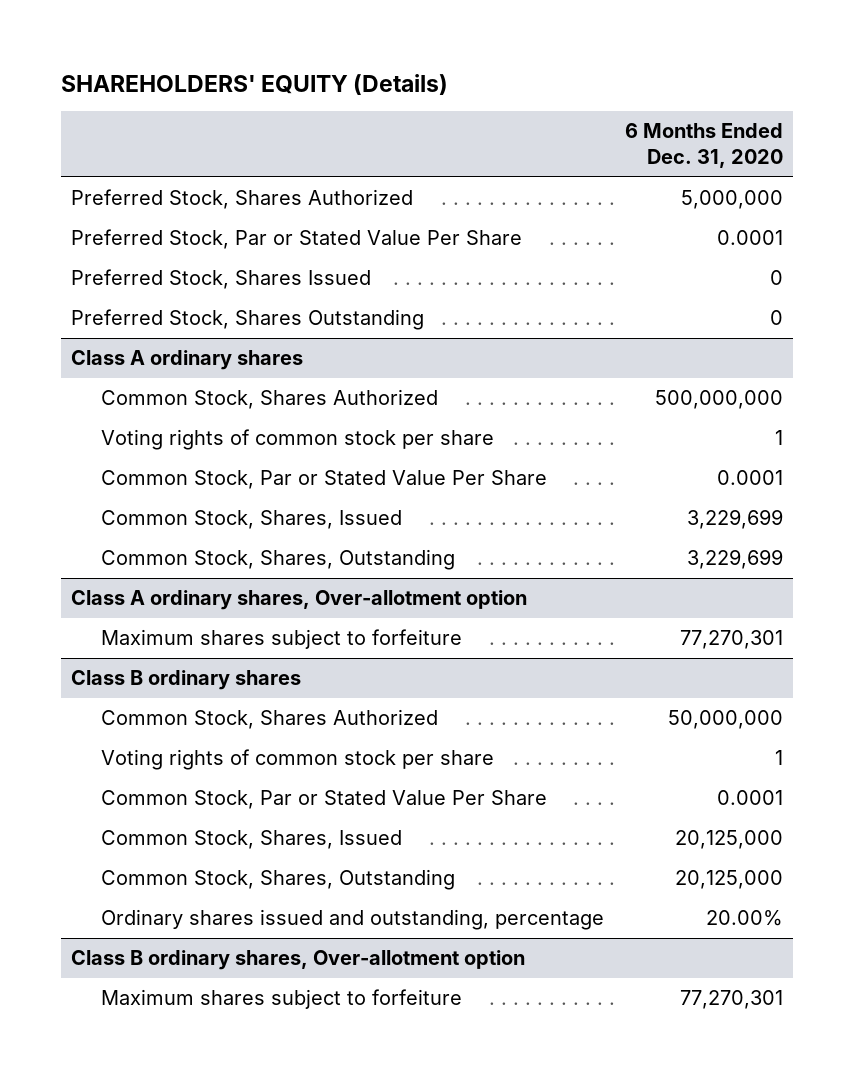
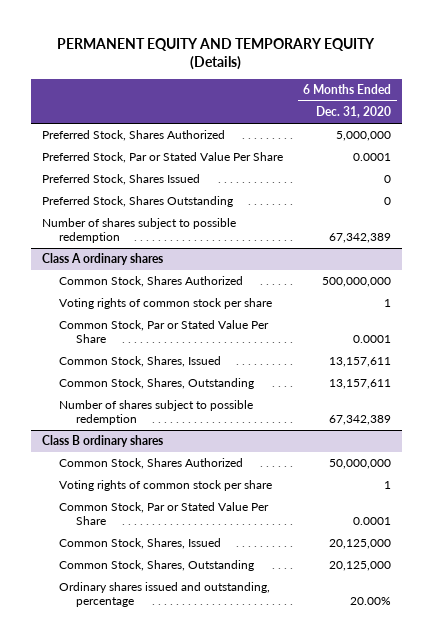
[60,73,448,95] SHAREHOLDERS' EQUITY (Details) -> [57,38,376,71] PERMANENT EQUITY AND TEMPORARY EQUITY (Details)
none -> [41,218,236,243] Number of shares subject to possible redemption
[71,590,528,611] Class A ordinary shares, Over-allotment option -> none
[101,629,463,650] Maximum shares subject to forfeiture -> none
[686,509,783,530] 3,229,699 -> [329,357,392,368] 13,157,611
[686,549,783,570] 3,229,699 -> [329,379,392,390] 13,157,611
none -> [58,400,253,425] Number of shares subject to possible redemption
[71,950,526,971] Class B ordinary shares, Over-allotment option -> none
[101,989,463,1010] Maximum shares subject to forfeiture -> none

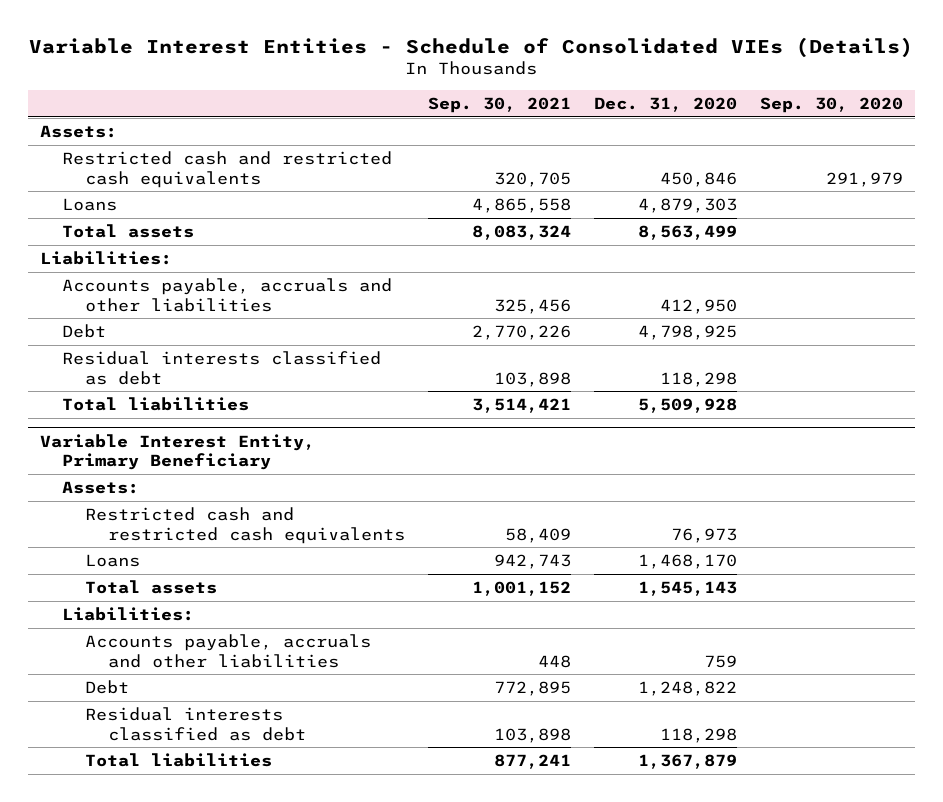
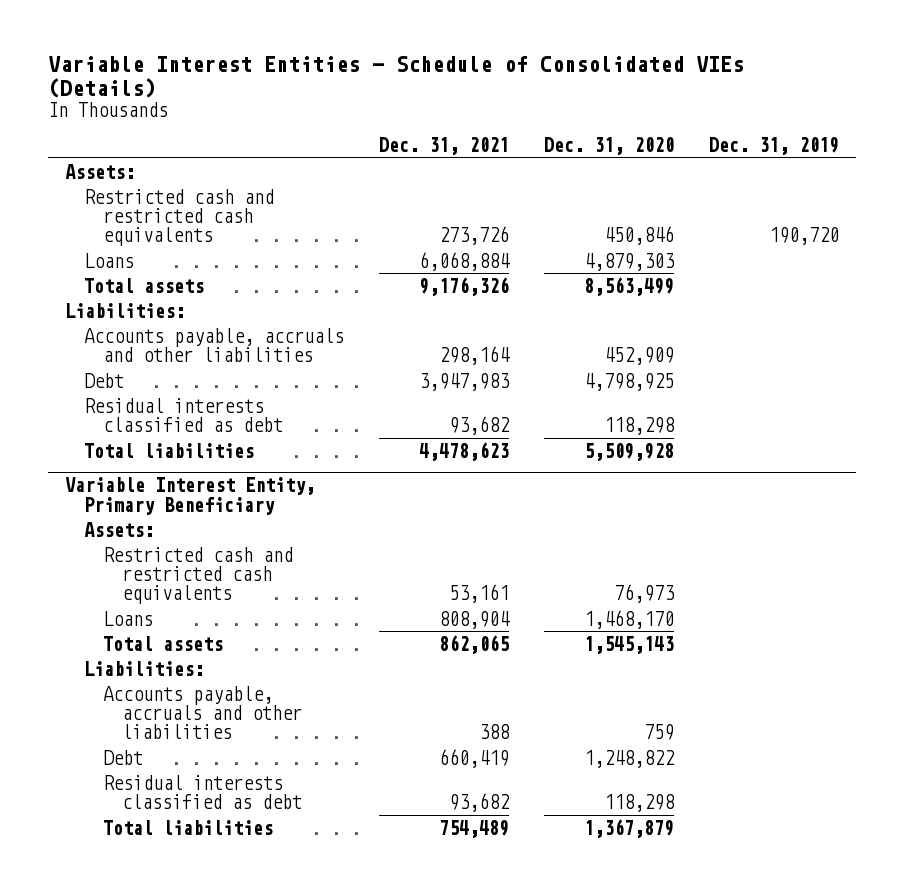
[428,97,572,114] Sep. 30, 2021 -> none
[760,97,904,114] Sep. 30, 2020 -> none
none -> [378,137,509,156] Dec. 31, 2021
none -> [708,137,839,156] Dec. 31, 2019
[660,298,738,314] 412,950 -> [603,347,674,366] 452,909

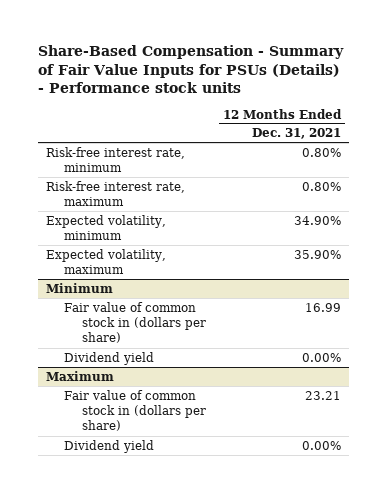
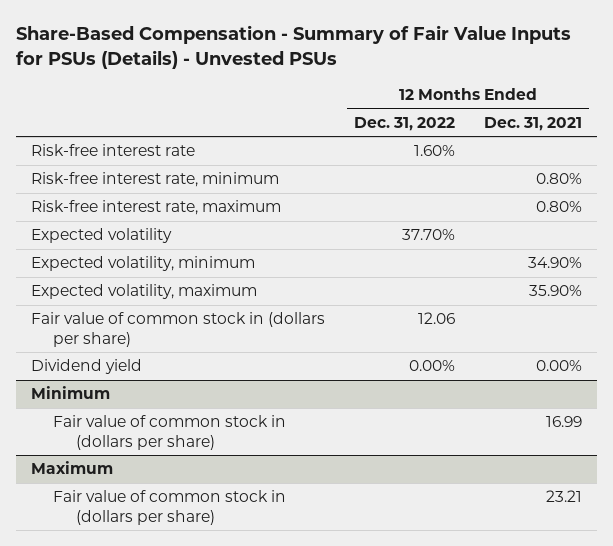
[37,45,344,93] Share-Based Compensation - Summary of Fair Value Inputs for PSUs (Details) - Performance stock units -> [16,25,572,69] Share-Based Compensation - Summary of Fair Value Inputs for PSUs (Details) - Unvested PSUs
none -> [353,116,455,131] Dec. 31, 2022
none -> [30,144,195,157] Risk-free interest rate
none -> [30,228,172,244] Expected volatility
none -> [30,312,325,347] Fair value of common stock in (dollars per share)
none -> [30,359,142,375] Dividend yield
[64,351,155,365] Dividend yield -> none
[64,439,155,453] Dividend yield -> none

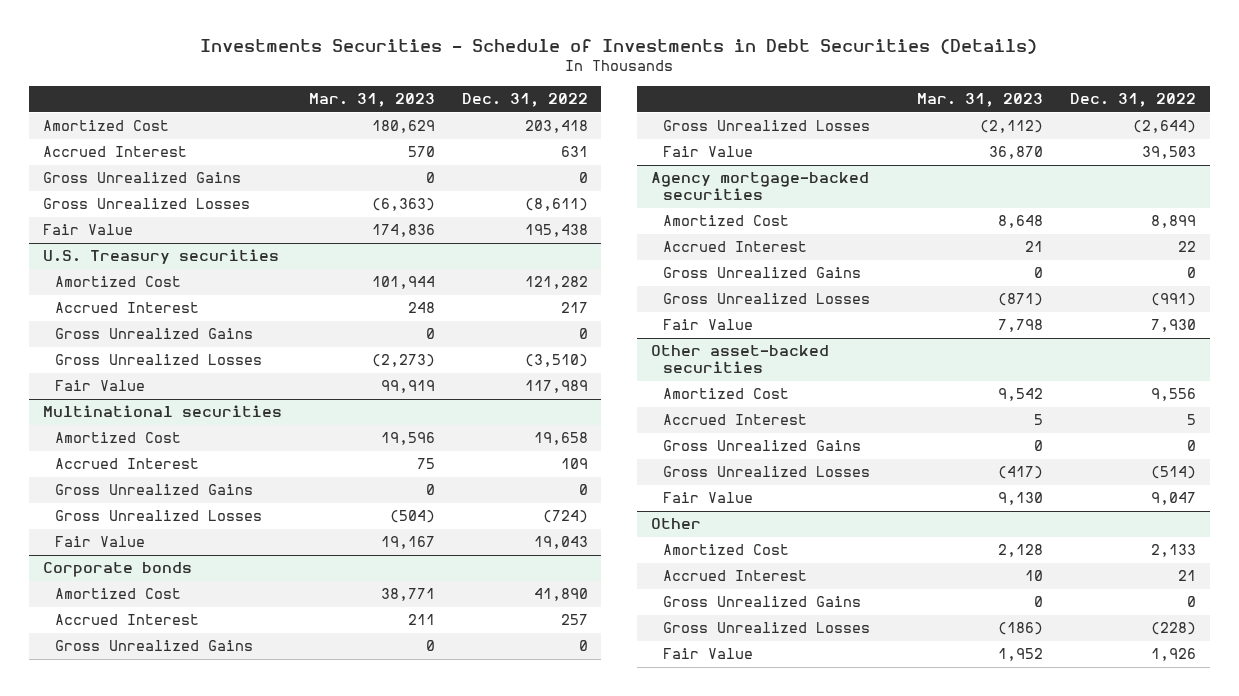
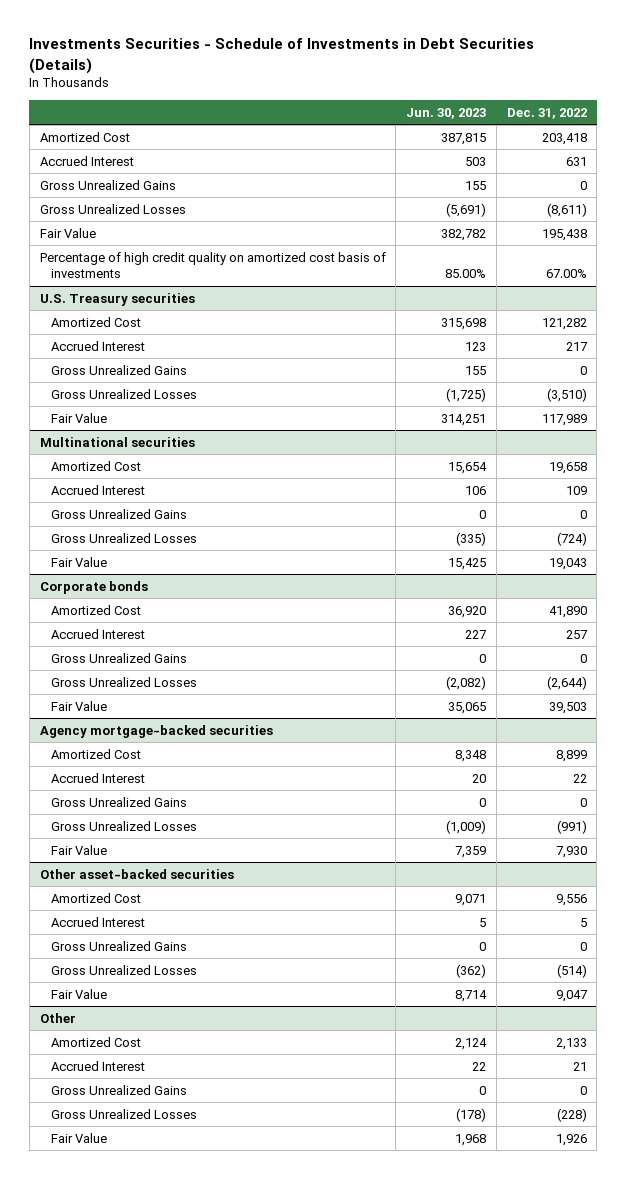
[308,93,435,108] Mar. 31, 2023 -> none
none -> [406,107,487,119] Jun. 30, 2023
none -> [39,251,386,279] Percentage of high credit quality on amortized cost basis of investments

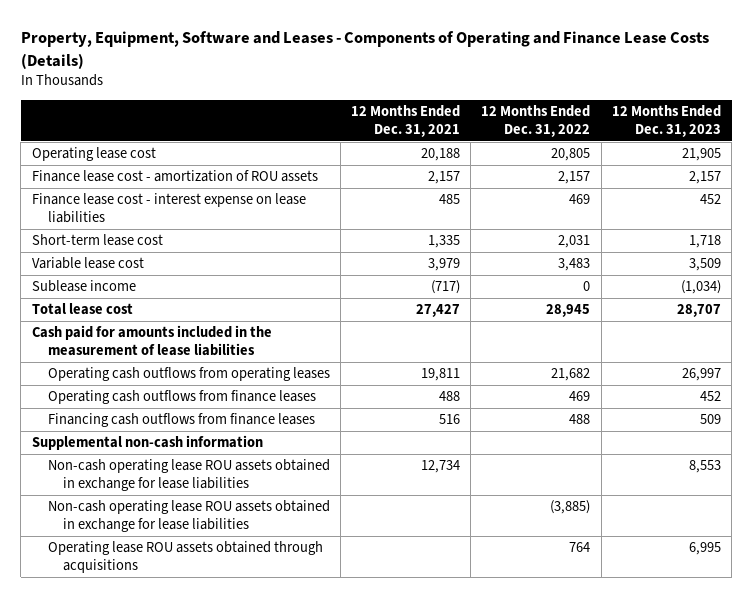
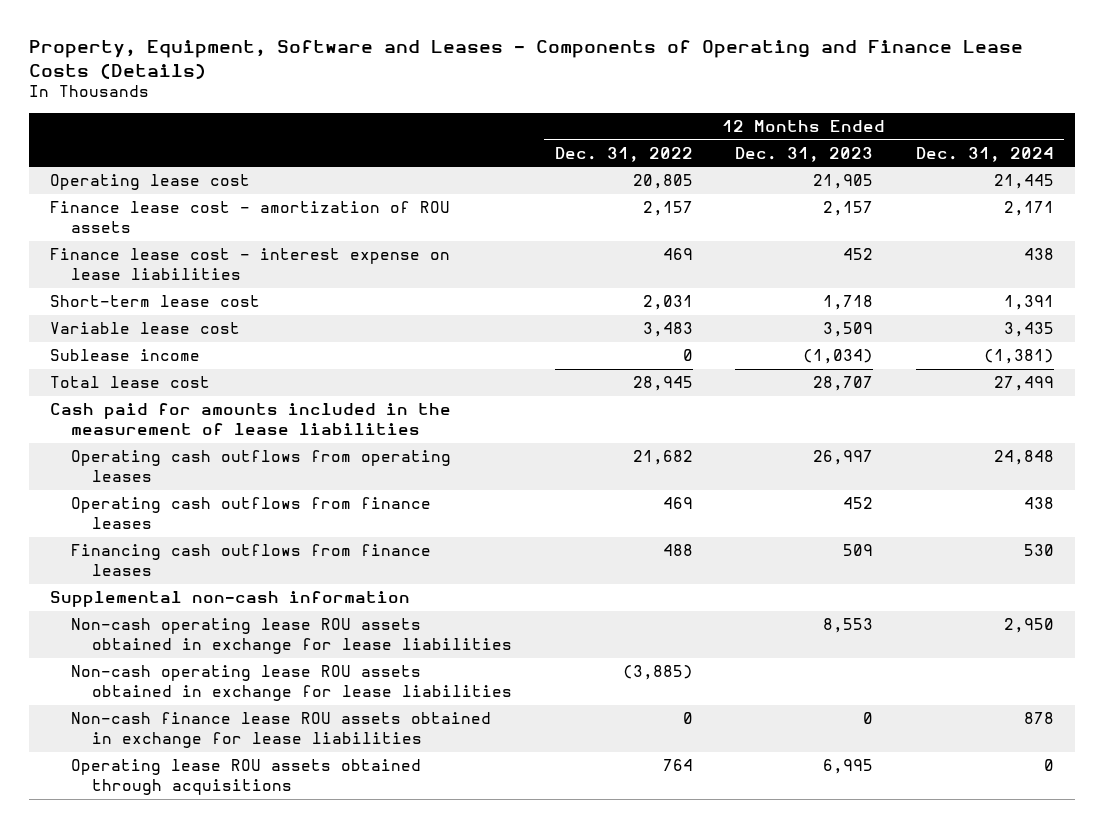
[350,105,460,138] 12 Months Ended Dec. 31, 2021 -> none
none -> [915,146,1054,162] Dec. 31, 2024
none -> [71,712,492,749] Non-cash finance lease ROU assets obtained in exchange for lease liabilities

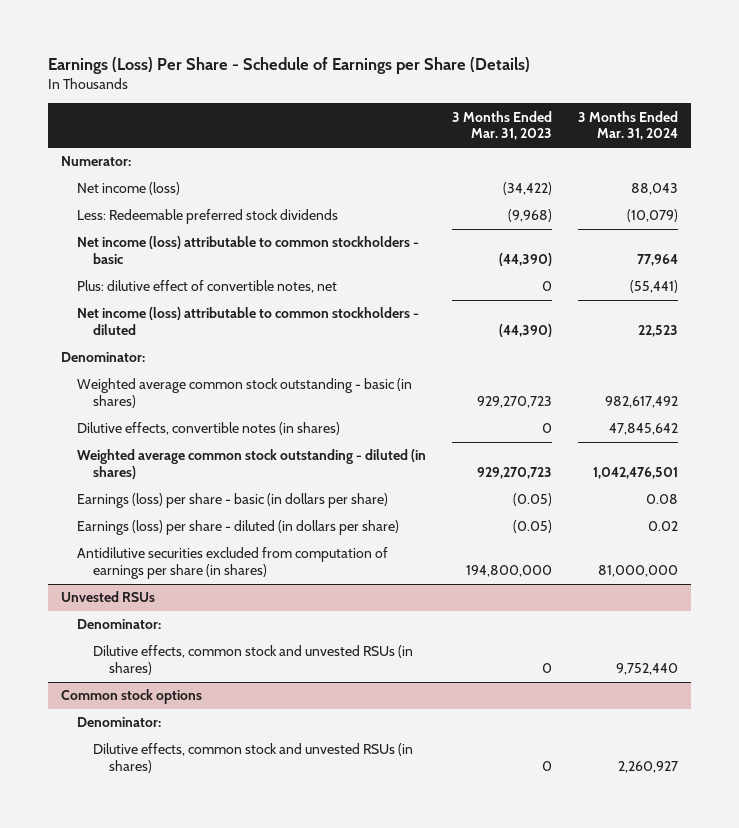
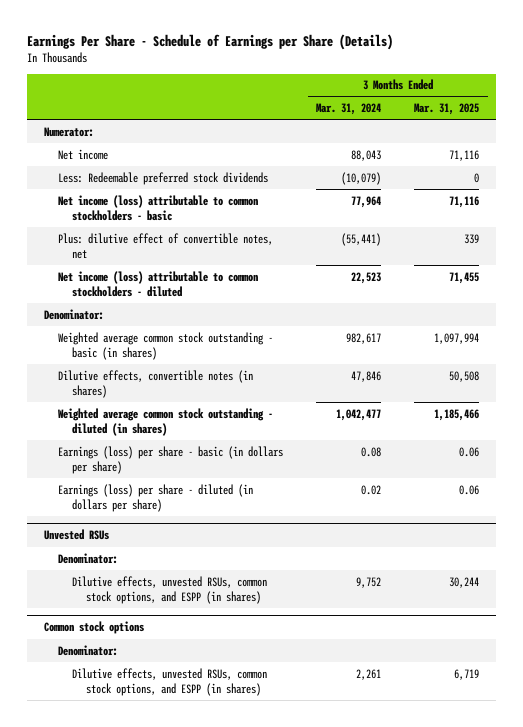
[48,57,531,75] Earnings (Loss) Per Share - Schedule of Earnings per Share (Details) -> [26,33,393,50] Earnings Per Share - Schedule of Earnings per Share (Details)
[451,110,552,141] 3 Months Ended Mar. 31, 2023 -> none
none -> [414,103,480,116] Mar. 31, 2025
[77,182,181,196] Net income (loss) -> [57,148,108,160] Net income
[604,396,678,409] 982,617,492 -> [345,332,381,344] 982,617
[608,423,678,436] 47,845,642 -> [350,370,381,382] 47,846
[592,467,678,480] 1,042,476,501 -> [335,408,381,421] 1,042,477
[77,547,389,580] Antidilutive securities excluded from computation of earnings per share (in shares) -> none
[92,645,413,676] Dilutive effects, common stock and unvested RSUs (in shares) -> [71,575,267,605] Dilutive effects, unvested RSUs, common stock options, and ESPP (in shares)
[615,663,678,676] 9,752,440 -> [355,576,381,588] 9,752
[92,743,413,774] Dilutive effects, common stock and unvested RSUs (in shares) -> [71,667,267,697] Dilutive effects, unvested RSUs, common stock options, and ESPP (in shares)
[617,761,678,774] 2,260,927 -> [355,668,381,680] 2,261

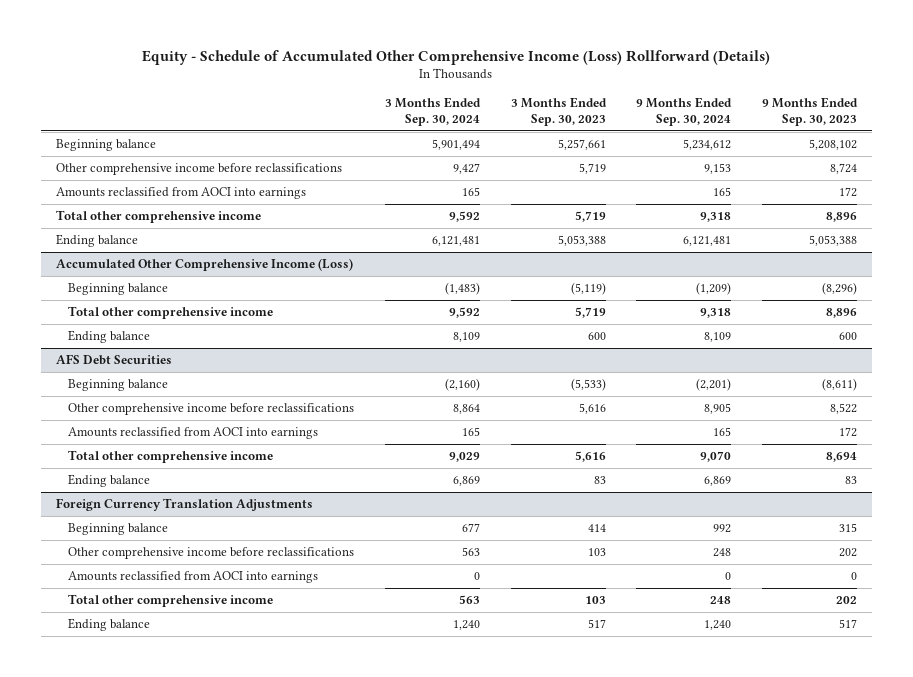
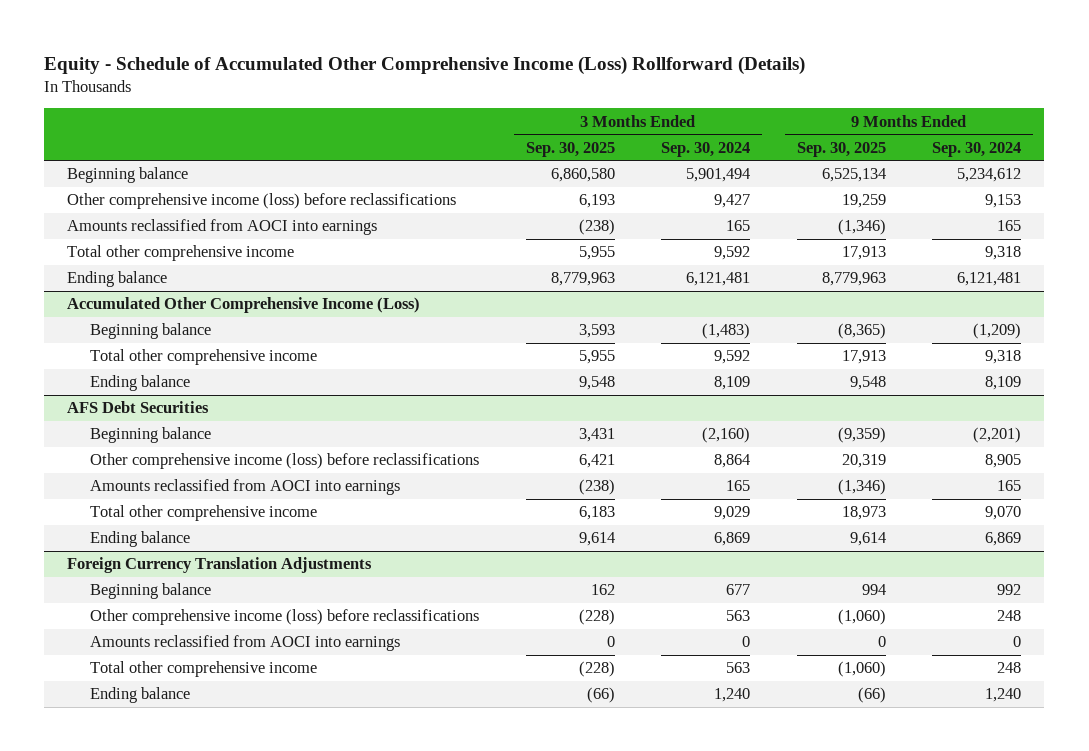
[510,97,607,127] 3 Months Ended Sep. 30, 2023 -> none
[761,97,858,127] 9 Months Ended Sep. 30, 2023 -> none
none -> [525,141,615,157] Sep. 30, 2025
none -> [796,141,886,157] Sep. 30, 2025
[55,163,342,176] Other comprehensive income before reclassifications -> [67,193,457,210] Other comprehensive income (loss) before reclassifications
[68,403,355,416] Other comprehensive income before reclassifications -> [90,453,480,470] Other comprehensive income (loss) before reclassifications
[68,547,355,560] Other comprehensive income before reclassifications -> [90,609,480,626] Other comprehensive income (loss) before reclassifications

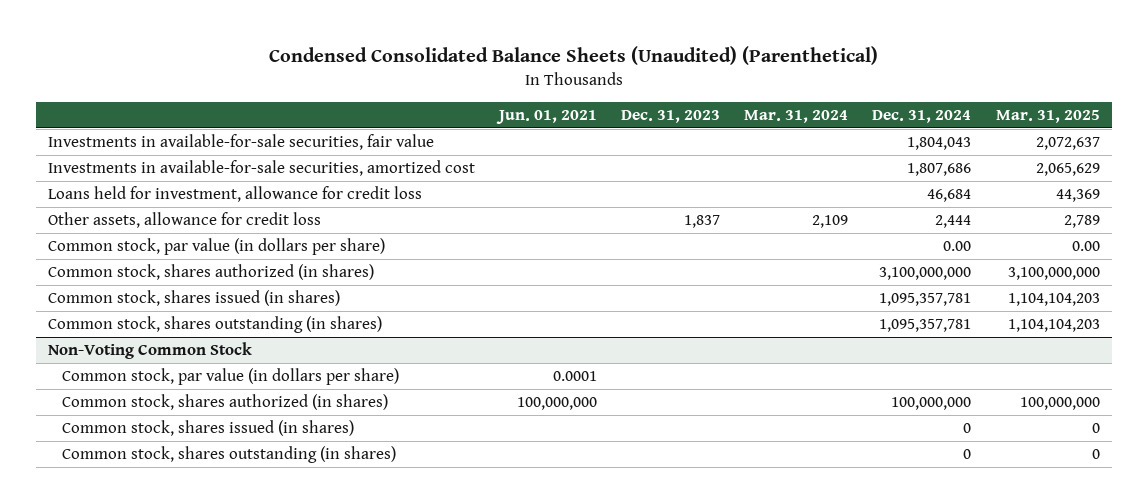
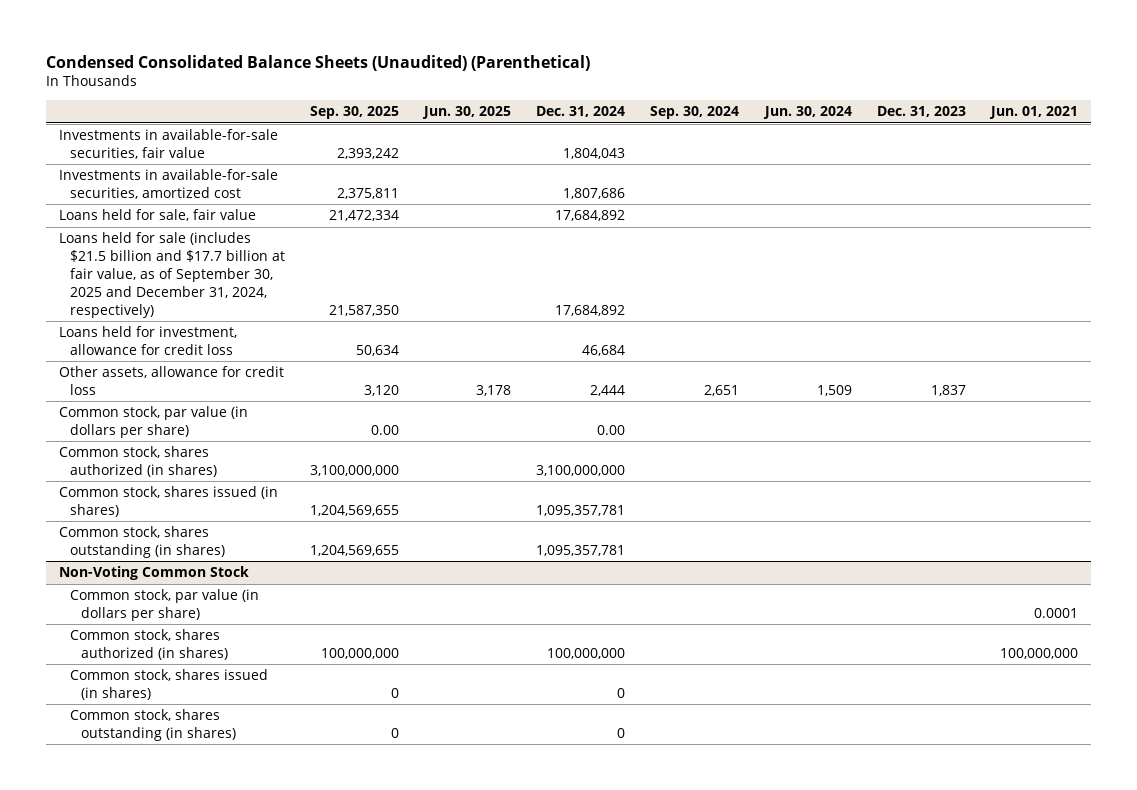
[744,110,849,124] Mar. 31, 2024 -> none
[995,110,1100,124] Mar. 31, 2025 -> none
none -> [309,106,399,120] Sep. 30, 2025
none -> [422,106,512,120] Jun. 30, 2025
none -> [650,106,740,120] Sep. 30, 2024
none -> [762,106,852,120] Jun. 30, 2024
none -> [58,209,256,222] Loans held for sale, fair value
none -> [58,232,285,318] Loans held for sale (includes $21.5 billion and $17.7 billion at fair value, as of September 30, 2025 and December 31, 2024, respectively)

